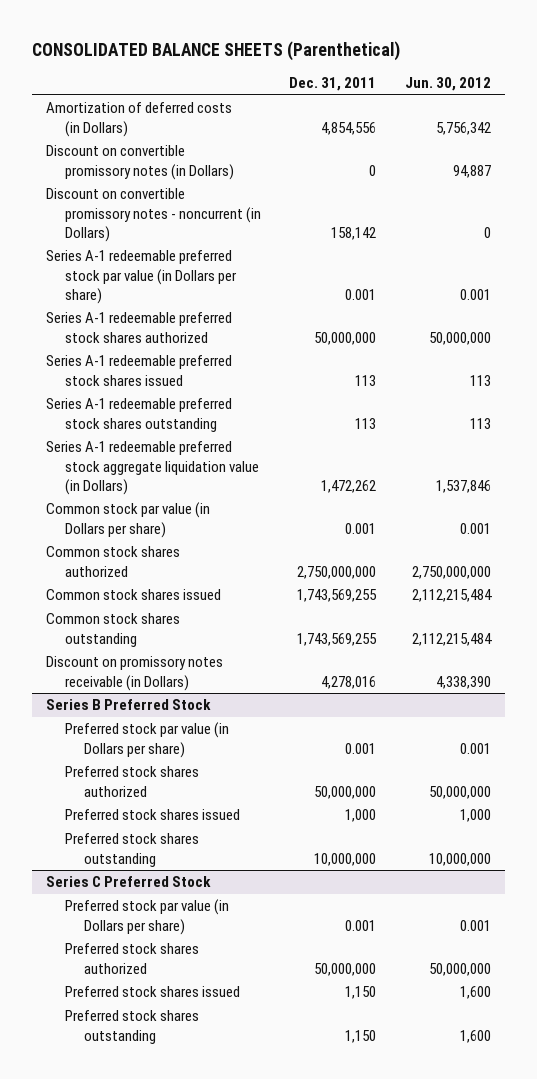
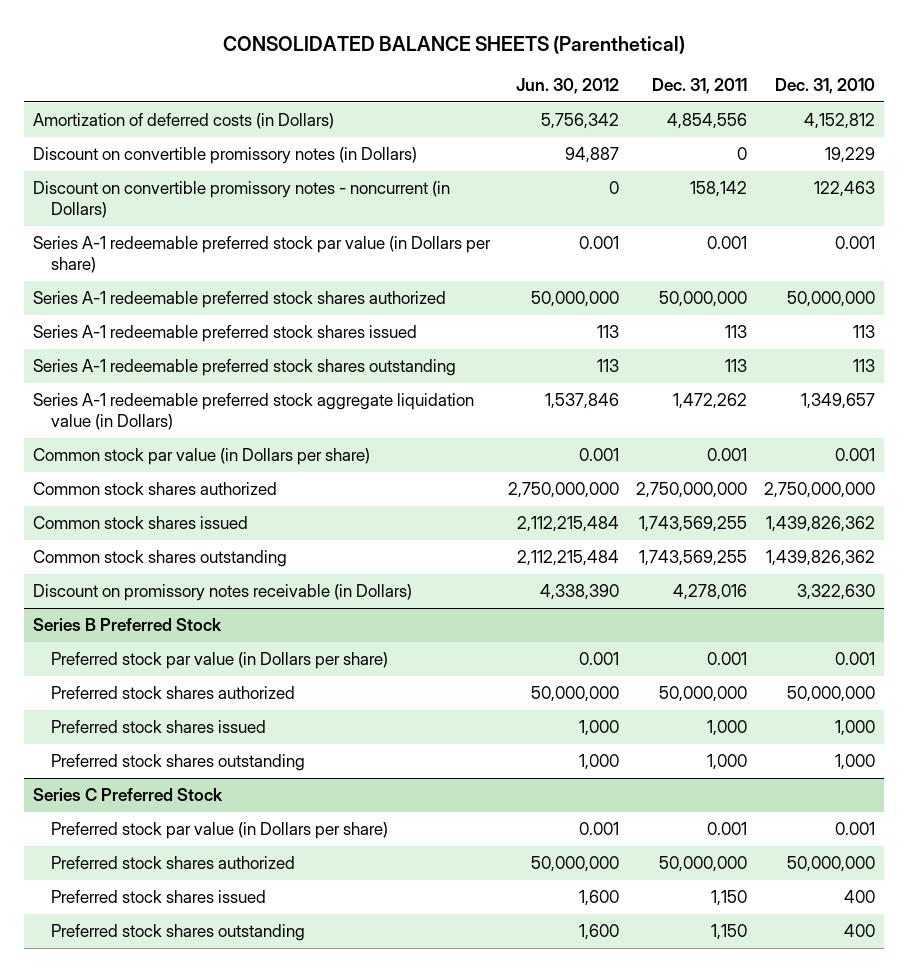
none -> [775,78,876,95] Dec. 31, 2010
[314,852,377,866] 10,000,000 -> [706,754,747,771] 1,000
[428,852,491,866] 10,000,000 -> [578,754,619,771] 1,000

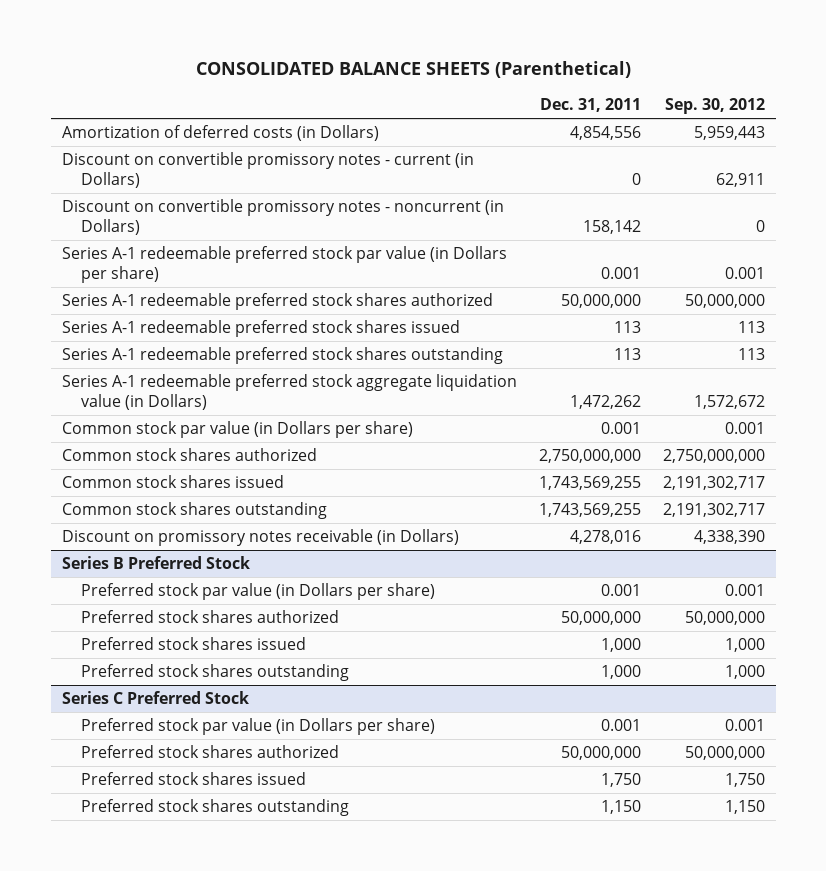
[515,78,619,95] Jun. 30, 2012 -> none
[775,78,876,95] Dec. 31, 2010 -> none
none -> [664,98,765,115] Sep. 30, 2012
[33,147,418,165] Discount on convertible promissory notes (in Dollars) -> [61,152,474,188] Discount on convertible promissory notes - current (in Dollars)
[710,890,747,907] 1,150 -> [600,773,641,788] 1,750

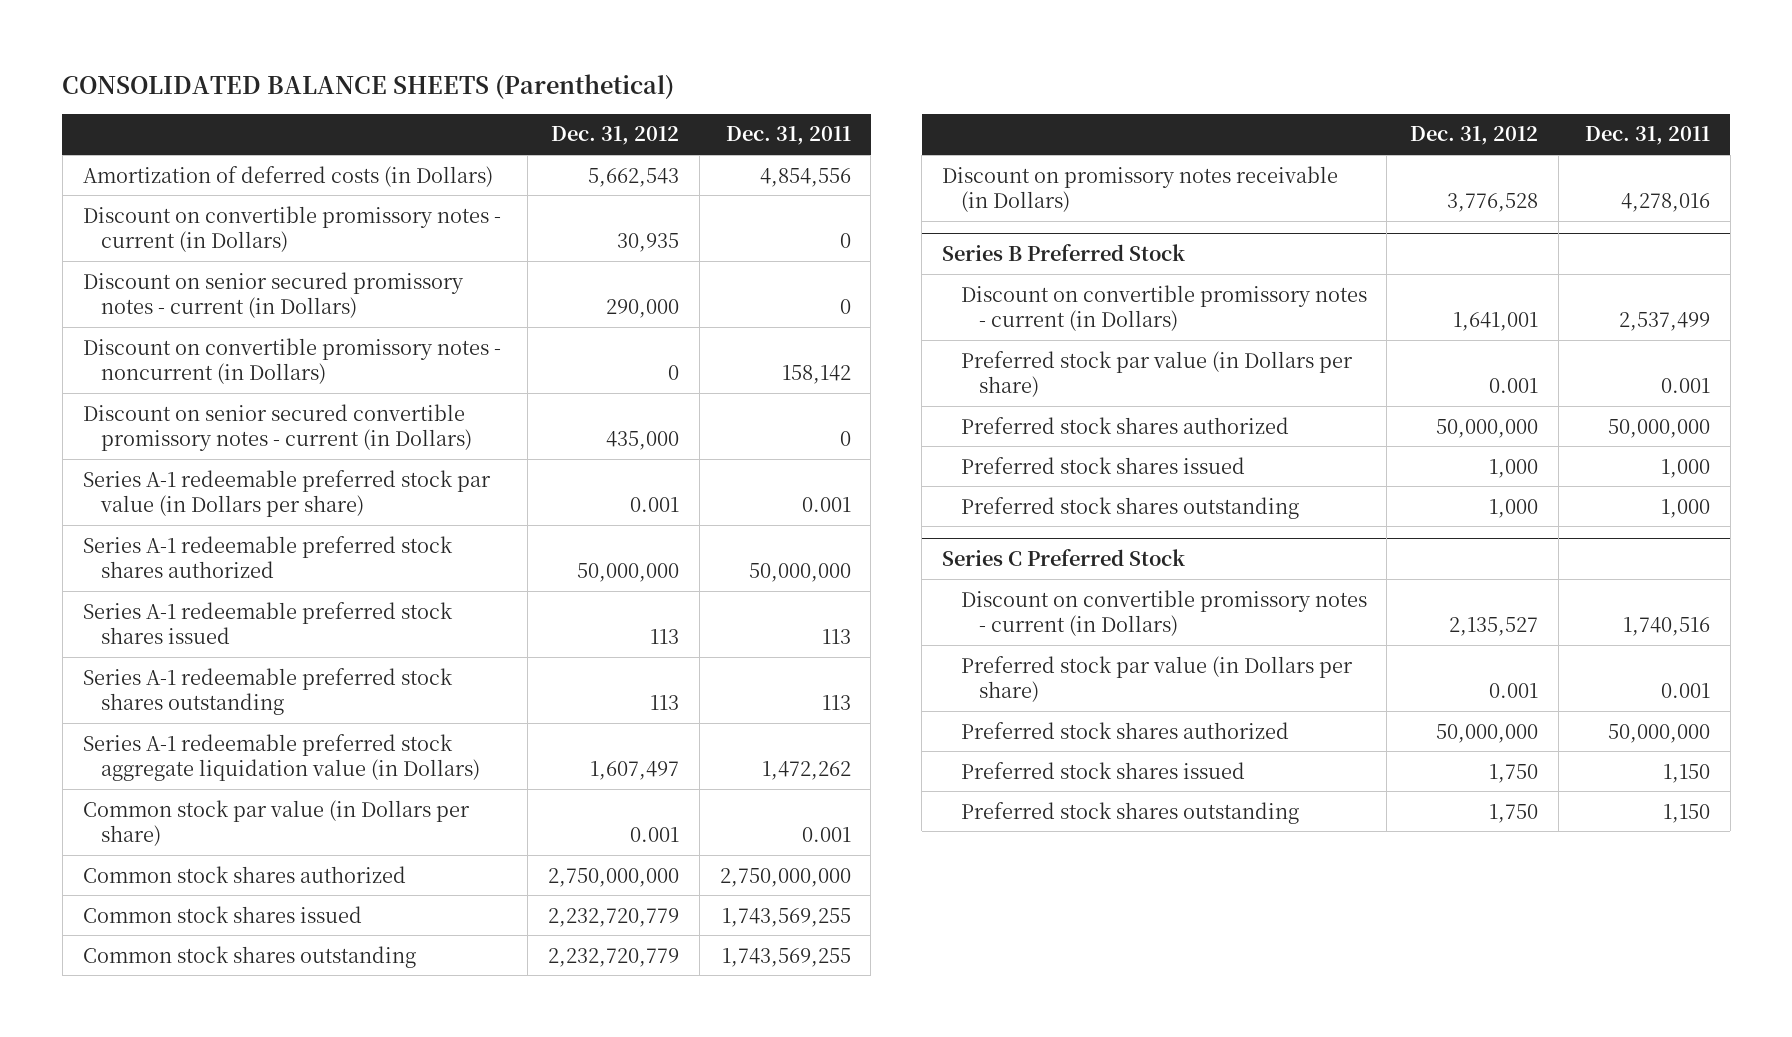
[664,98,765,115] Sep. 30, 2012 -> none
none -> [550,126,679,146] Dec. 31, 2012
none -> [82,271,464,319] Discount on senior secured promissory notes - current (in Dollars)
none -> [82,403,473,452] Discount on senior secured convertible promissory notes - current (in Dollars)
none -> [960,284,1367,332] Discount on convertible promissory notes - current (in Dollars)
none -> [960,589,1367,637] Discount on convertible promissory notes - current (in Dollars)
[600,773,641,788] 1,750 -> [1662,763,1710,783] 1,150

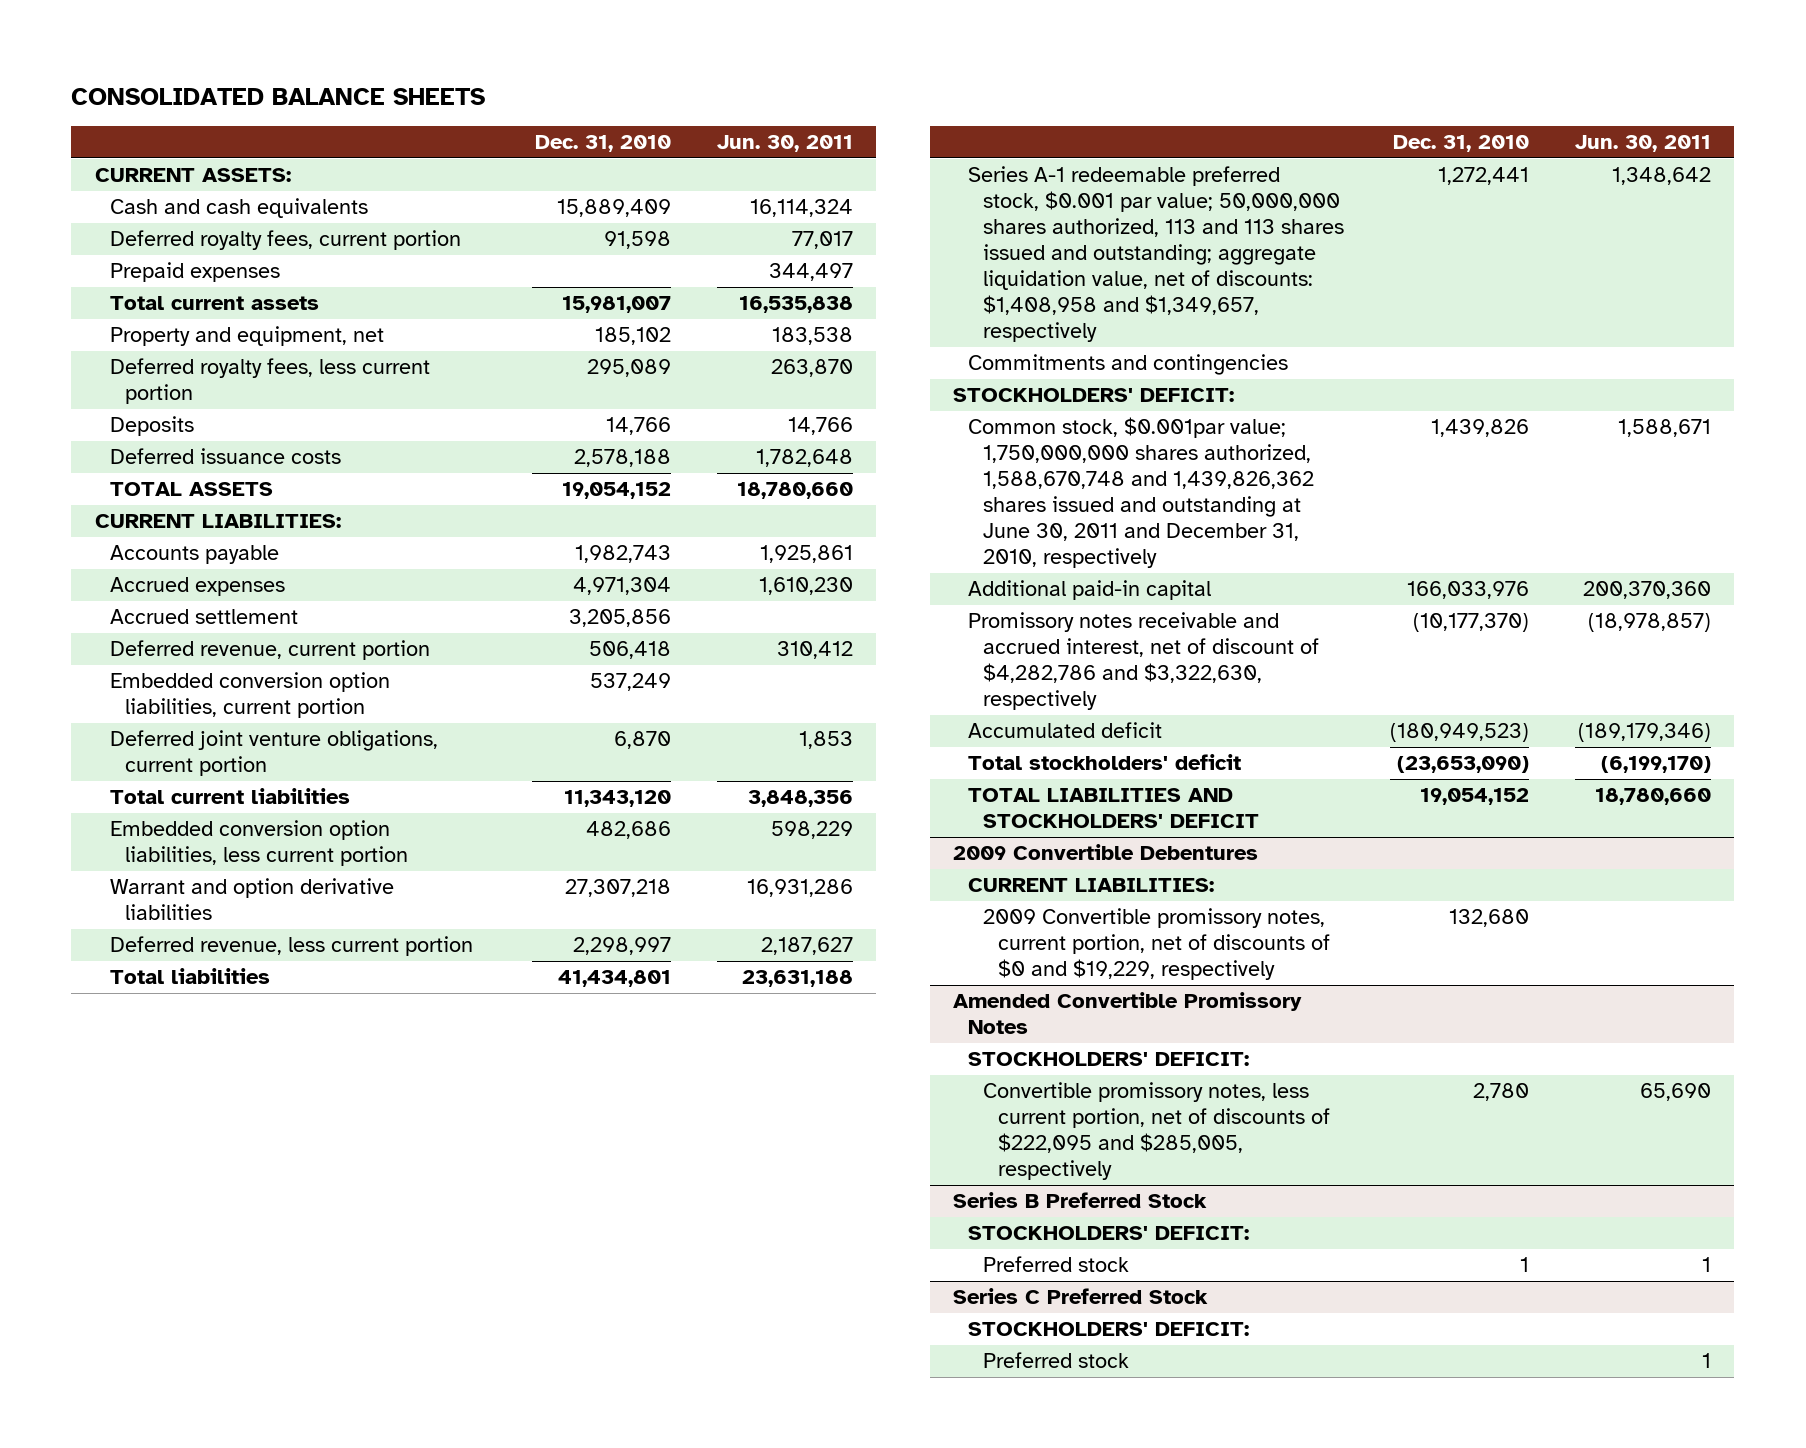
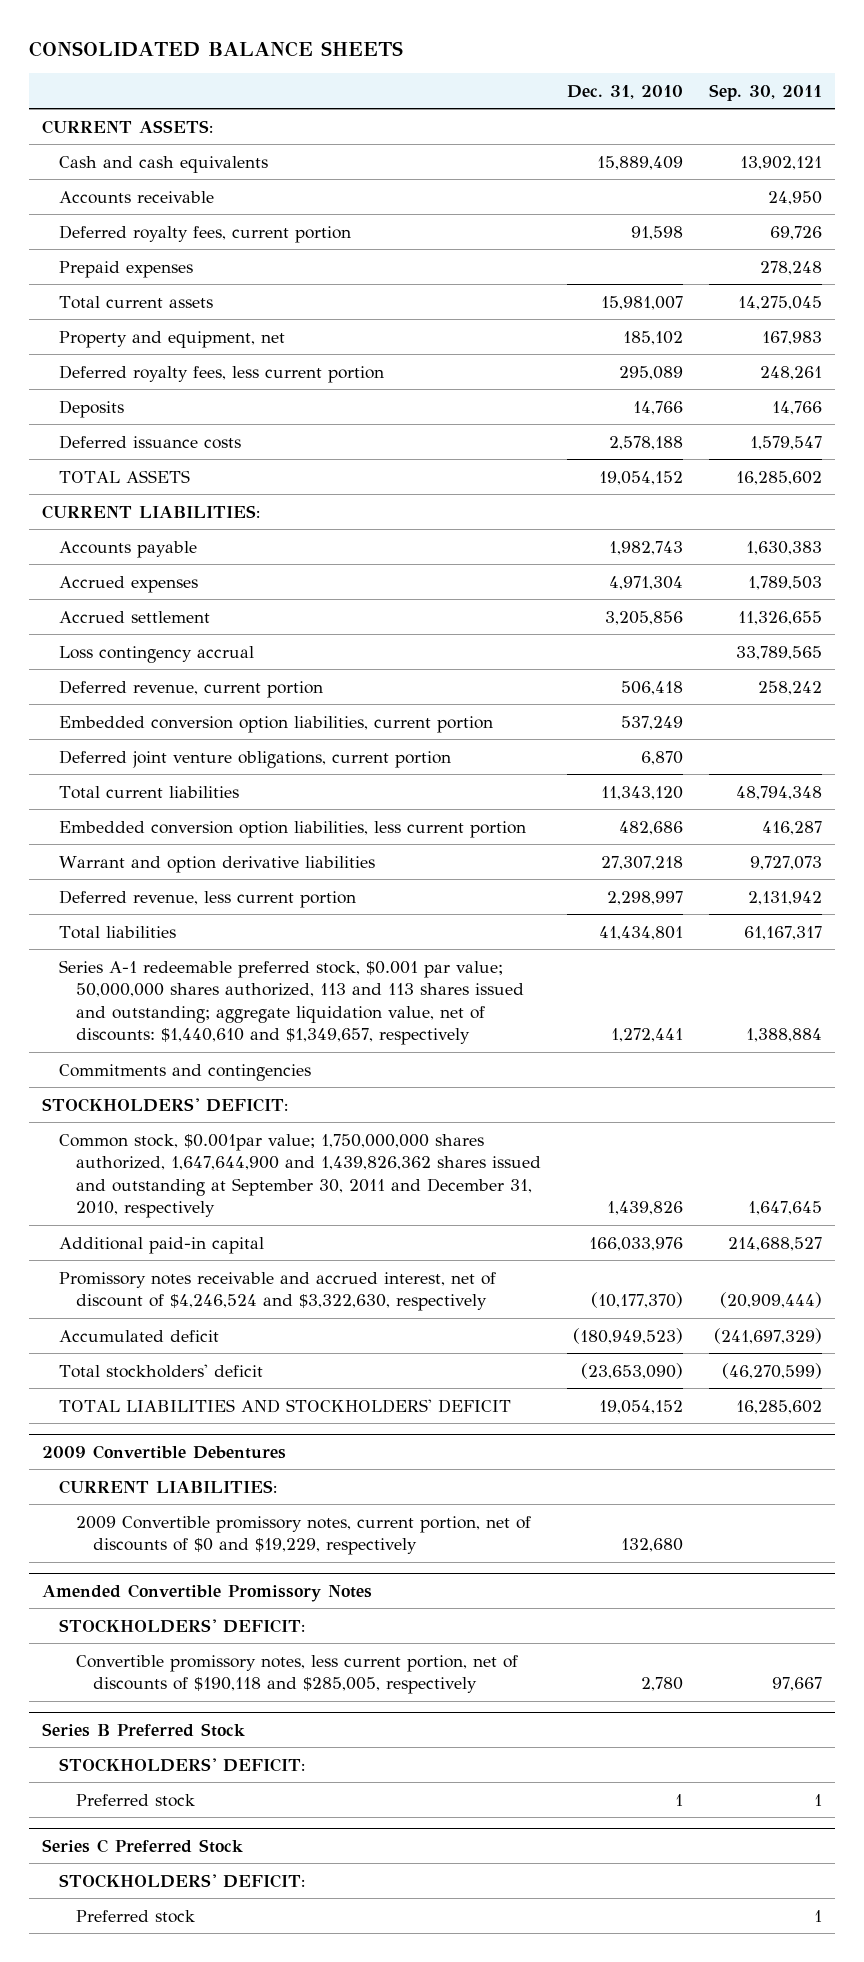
[716,135,853,153] Jun. 30, 2011 -> none
none -> [709,83,823,101] Sep. 30, 2011
none -> [58,190,214,204] Accounts receivable
none -> [58,645,254,663] Loss contingency accrual
[967,166,1344,343] Series A-1 redeemable preferred stock, $0.001 par value; 50,000,000 shares authorized, 113 and 113 shares issued and outstanding; aggregate liquidation value, net of discounts: $1,408,958 and $1,349,657, respectively -> [58,959,525,1046] Series A-1 redeemable preferred stock, $0.001 par value; 50,000,000 shares authorized, 113 and 113 shares issued and outstanding; aggregate liquidation value, net of discounts: $1,440,610 and $1,349,657, respectively
[967,417,1314,569] Common stock, $0.001par value; 1,750,000,000 shares authorized, 1,588,670,748 and 1,439,826,362 shares issued and outstanding at June 30, 2011 and December 31, 2010, respectively -> [58,1133,542,1219] Common stock, $0.001par value; 1,750,000,000 shares authorized, 1,647,644,900 and 1,439,826,362 shares issued and outstanding at September 30, 2011 and December 31, 2010, respectively
[967,612,1319,711] Promissory notes receivable and accrued interest, net of discount of $4,282,786 and $3,322,630, respectively -> [58,1271,496,1312] Promissory notes receivable and accrued interest, net of discount of $4,246,524 and $3,322,630, respectively
[982,1082,1330,1181] Convertible promissory notes, less current portion, net of discounts of $222,095 and $285,005, respectively -> [76,1654,519,1695] Convertible promissory notes, less current portion, net of discounts of $190,118 and $285,005, respectively

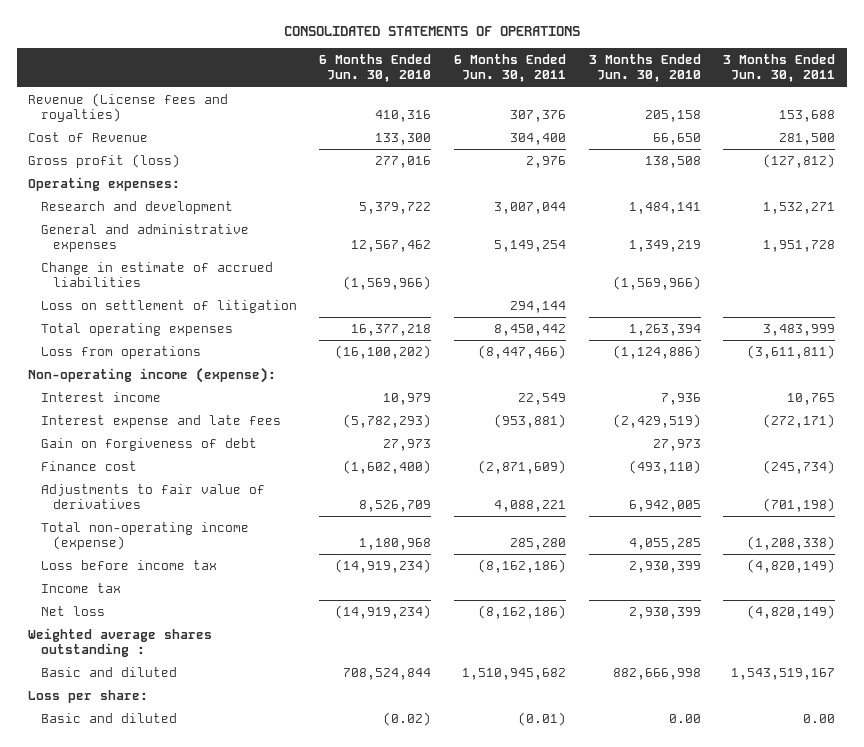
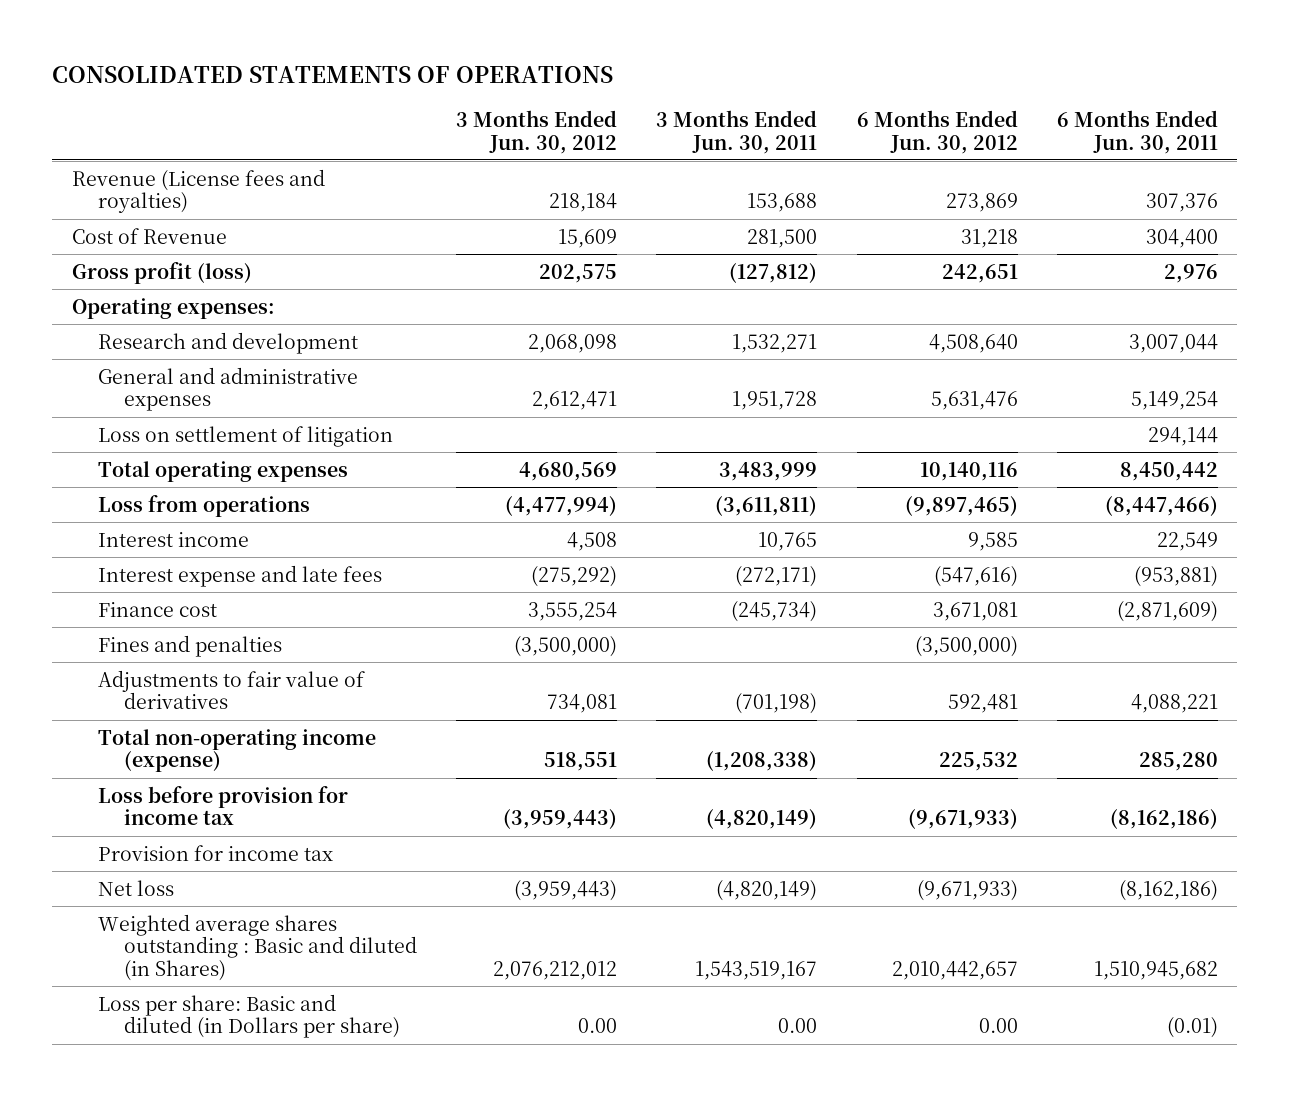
[319,54,432,83] 6 Months Ended Jun. 30, 2010 -> none
[588,54,701,83] 3 Months Ended Jun. 30, 2010 -> none
none -> [456,109,618,154] 3 Months Ended Jun. 30, 2012
none -> [856,109,1018,154] 6 Months Ended Jun. 30, 2012
[40,261,273,288] Change in estimate of accrued liabilities -> none
[28,366,277,383] Non-operating income (expense): -> none
[40,437,257,451] Gain on forgiveness of debt -> none
none -> [97,634,282,657] Fines and penalties
[40,559,217,570] Loss before income tax -> [97,785,348,826] Loss before provision for income tax
[40,582,121,593] Income tax -> [97,844,333,861] Provision for income tax
[28,627,213,658] Weighted average shares outstanding : -> none
[28,689,149,703] Loss per share: -> none
[40,666,177,677] Basic and diluted -> [97,913,418,982] Weighted average shares outstanding : Basic and diluted (in Shares)
[40,712,177,723] Basic and diluted -> [97,993,401,1039] Loss per share: Basic and diluted (in Dollars per share)

